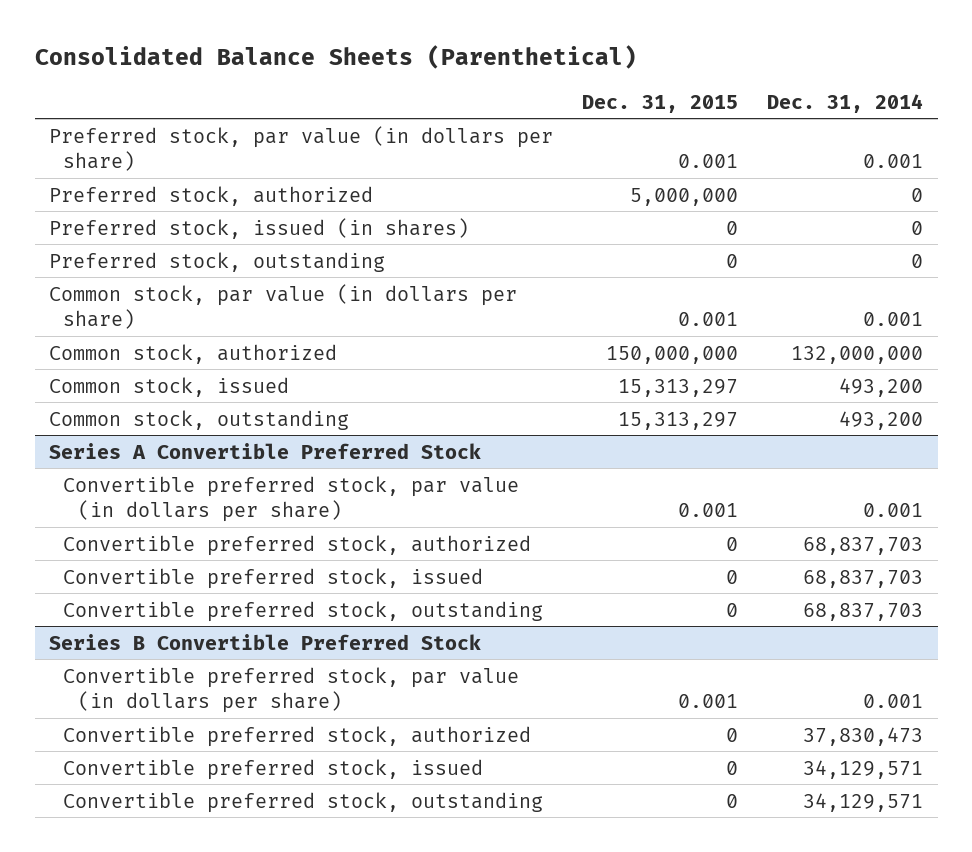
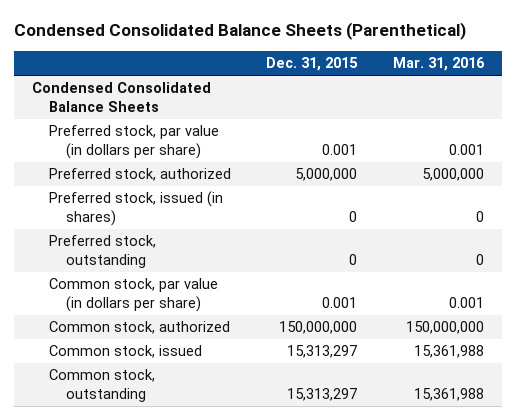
[34,45,637,70] Consolidated Balance Sheets (Parenthetical) -> [13,22,466,41] Condensed Consolidated Balance Sheets (Parenthetical)
[767,93,924,113] Dec. 31, 2014 -> none
none -> [392,57,485,72] Mar. 31, 2016
none -> [31,82,211,113] Condensed Consolidated Balance Sheets
[49,442,482,459] Series A Convertible Preferred Stock -> none
[63,475,520,523] Convertible preferred stock, par value (in dollars per share) -> none
[63,534,532,556] Convertible preferred stock, authorized -> none
[63,567,484,589] Convertible preferred stock, issued -> none
[63,600,544,622] Convertible preferred stock, outstanding -> none
[49,633,482,650] Series B Convertible Preferred Stock -> none
[63,666,520,714] Convertible preferred stock, par value (in dollars per share) -> none
[63,725,532,747] Convertible preferred stock, authorized -> none
[63,758,484,780] Convertible preferred stock, issued -> none
[63,791,544,813] Convertible preferred stock, outstanding -> none

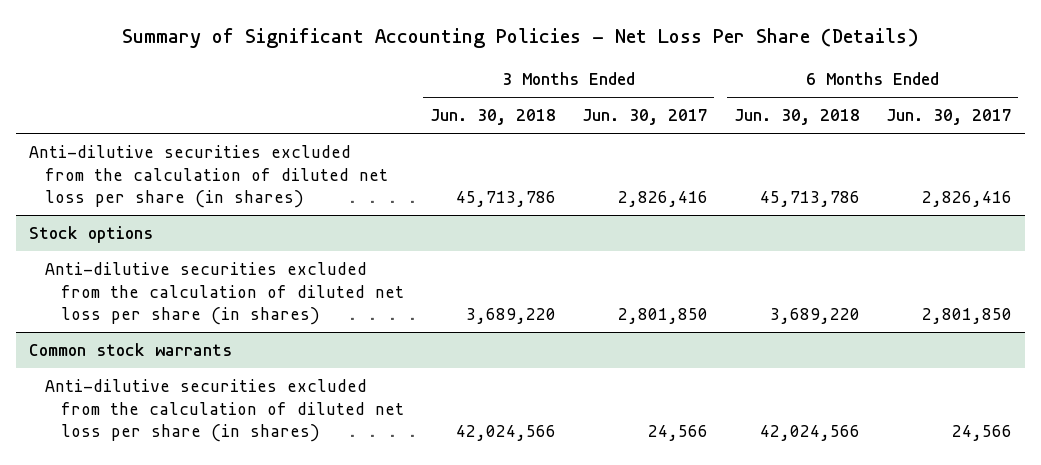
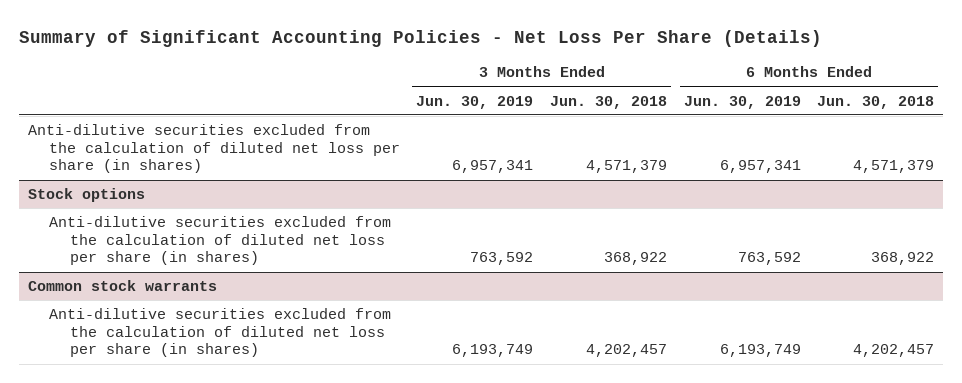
[581,109,708,126] Jun. 30, 2017 -> none
[885,109,1012,126] Jun. 30, 2017 -> none
none -> [416,95,534,109] Jun. 30, 2019
none -> [683,95,801,109] Jun. 30, 2019
[455,190,556,207] 45,713,786 -> [586,160,668,174] 4,571,379
[759,190,860,207] 45,713,786 -> [853,160,935,174] 4,571,379
[465,307,556,324] 3,689,220 -> [604,252,668,266] 368,922
[769,307,860,324] 3,689,220 -> [871,252,935,266] 368,922
[455,424,556,441] 42,024,566 -> [586,344,668,358] 4,202,457
[759,424,860,441] 42,024,566 -> [853,344,935,358] 4,202,457

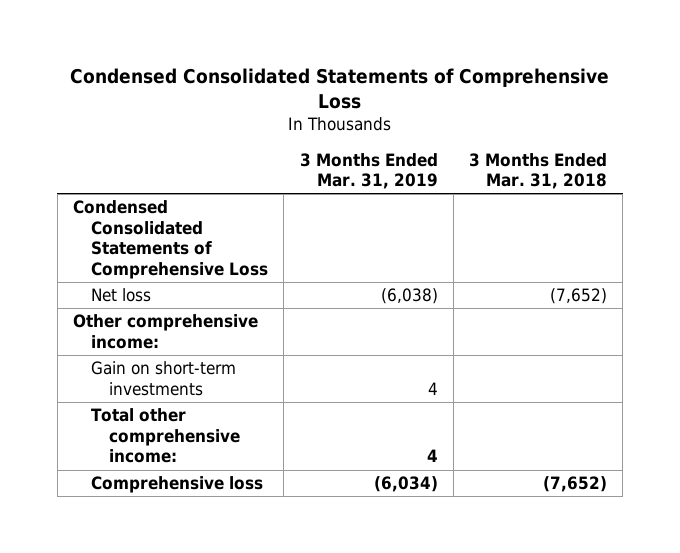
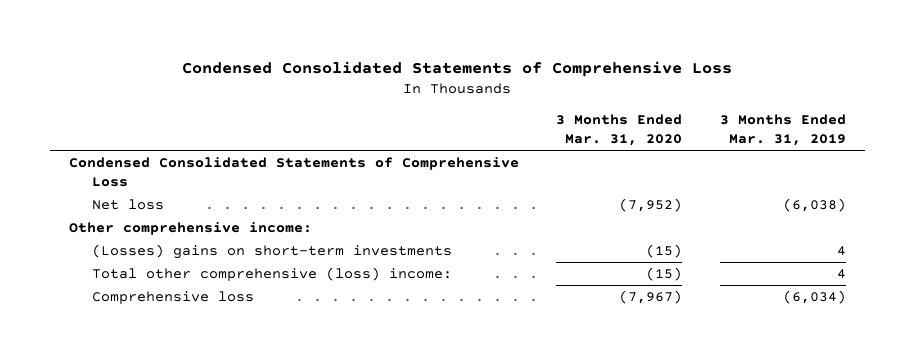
[468,152,607,190] 3 Months Ended Mar. 31, 2018 -> none
none -> [556,114,683,146] 3 Months Ended Mar. 31, 2020
[91,361,237,396] Gain on short-term investments -> [91,244,452,260] (Losses) gains on short-term investments
[91,408,241,464] Total other comprehensive income: -> [91,267,452,282] Total other comprehensive (loss) income:

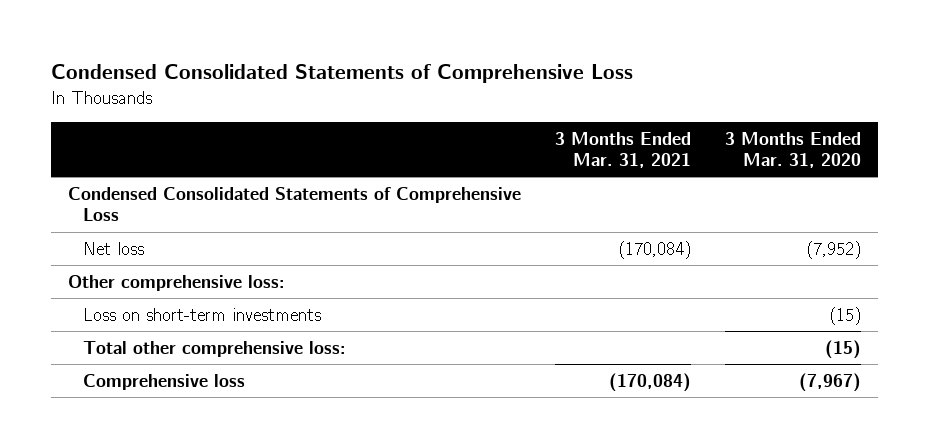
[720,114,847,146] 3 Months Ended Mar. 31, 2019 -> none
none -> [554,131,691,168] 3 Months Ended Mar. 31, 2021
[68,222,312,236] Other comprehensive income: -> [67,274,285,291] Other comprehensive loss:
[91,244,452,260] (Losses) gains on short-term investments -> [83,307,322,321] Loss on short-term investments
[91,267,452,282] Total other comprehensive (loss) income: -> [83,340,347,357] Total other comprehensive loss:

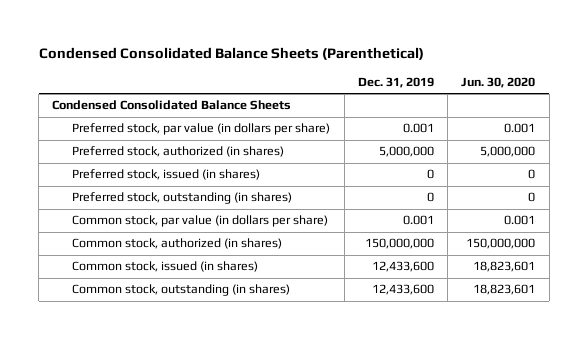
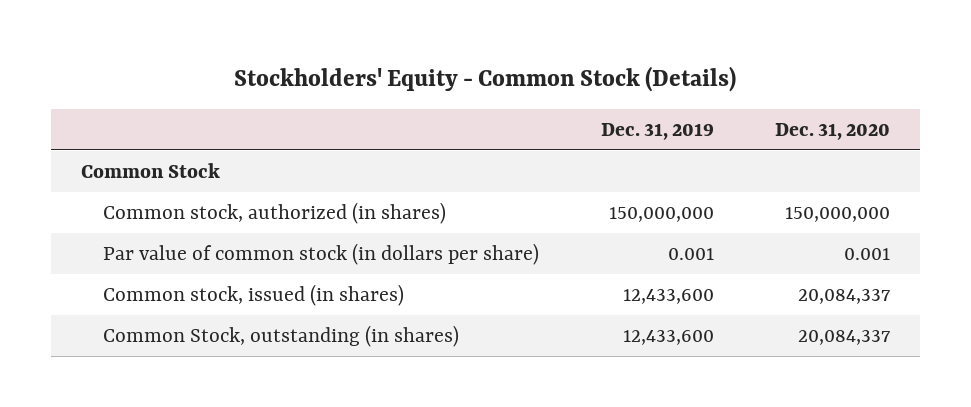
[38,47,424,61] Condensed Consolidated Balance Sheets (Parenthetical) -> [234,66,737,93] Stockholders' Equity - Common Stock (Details)
[461,77,536,89] Jun. 30, 2020 -> none
none -> [774,122,890,140] Dec. 31, 2020
[52,100,292,111] Condensed Consolidated Balance Sheets -> none
[72,123,331,136] Preferred stock, par value (in dollars per share) -> none
[72,146,285,158] Preferred stock, authorized (in shares) -> none
[72,169,261,181] Preferred stock, issued (in shares) -> none
[72,192,293,205] Preferred stock, outstanding (in shares) -> none
[72,215,329,228] Common stock, par value (in dollars per share) -> none
none -> [81,162,221,178] Common Stock
none -> [103,242,540,265] Par value of common stock (in dollars per share)
[72,284,291,297] Common stock, outstanding (in shares) -> [103,324,460,347] Common Stock, outstanding (in shares)

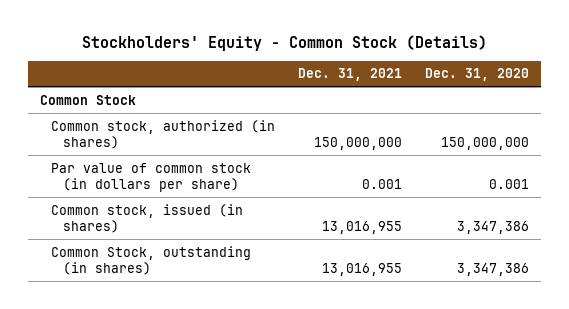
[600,122,714,140] Dec. 31, 2019 -> none
none -> [298,68,403,82] Dec. 31, 2021
[797,288,890,304] 20,084,337 -> [457,220,530,234] 3,347,386
[797,329,890,345] 20,084,337 -> [457,262,530,276] 3,347,386

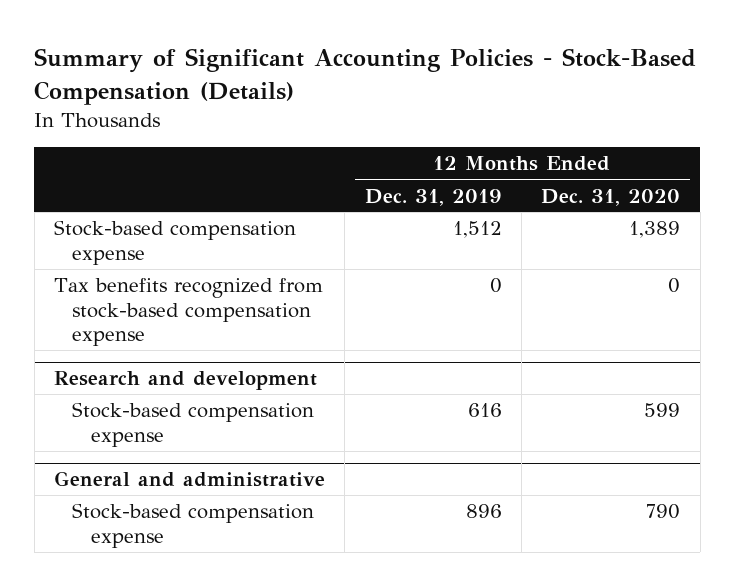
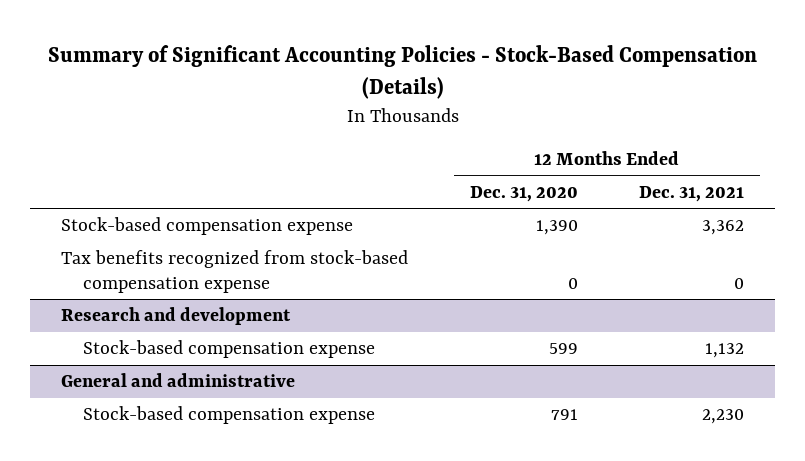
[364,188,502,206] Dec. 31, 2019 -> none
none -> [639,186,745,203] Dec. 31, 2021
[629,221,681,239] 1,389 -> [535,220,578,236] 1,390
[646,504,681,520] 790 -> [550,409,578,421] 791

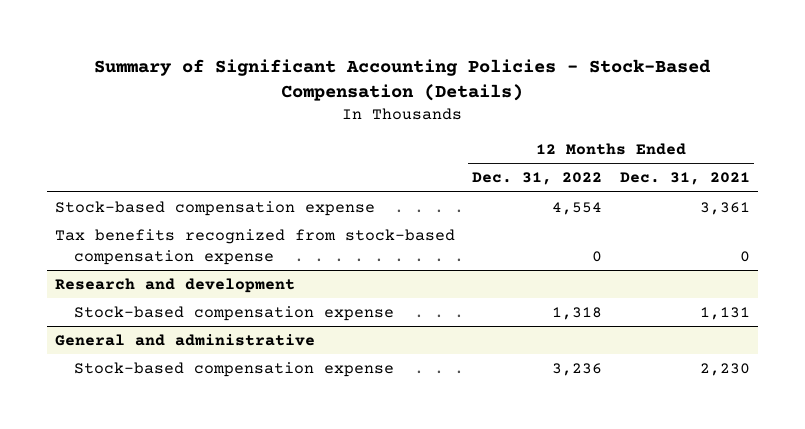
[469,186,578,203] Dec. 31, 2020 -> none
none -> [472,172,603,186] Dec. 31, 2022
[702,220,745,236] 3,362 -> [699,201,750,215] 3,361
[705,343,745,359] 1,132 -> [699,306,750,320] 1,131

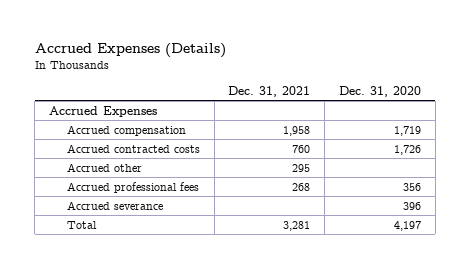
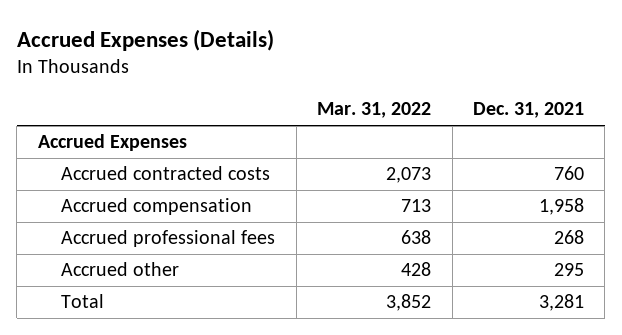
[339,85,422,97] Dec. 31, 2020 -> none
none -> [317,102,432,119] Mar. 31, 2022
[66,124,186,136] Accrued compensation -> [61,198,253,216] Accrued compensation
[66,200,163,210] Accrued severance -> none
[66,162,142,172] Accrued other -> [61,262,180,277] Accrued other

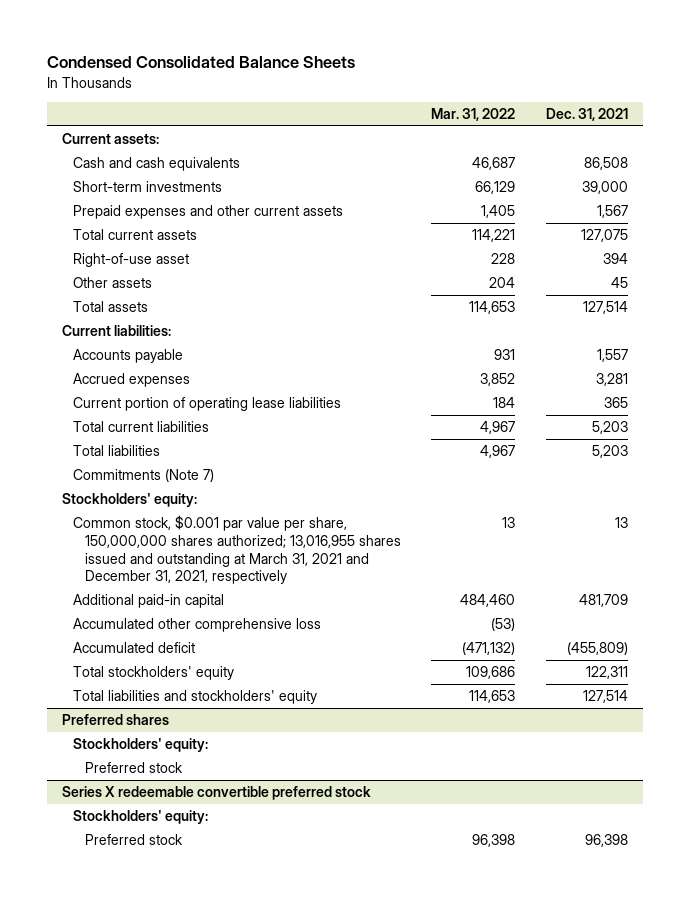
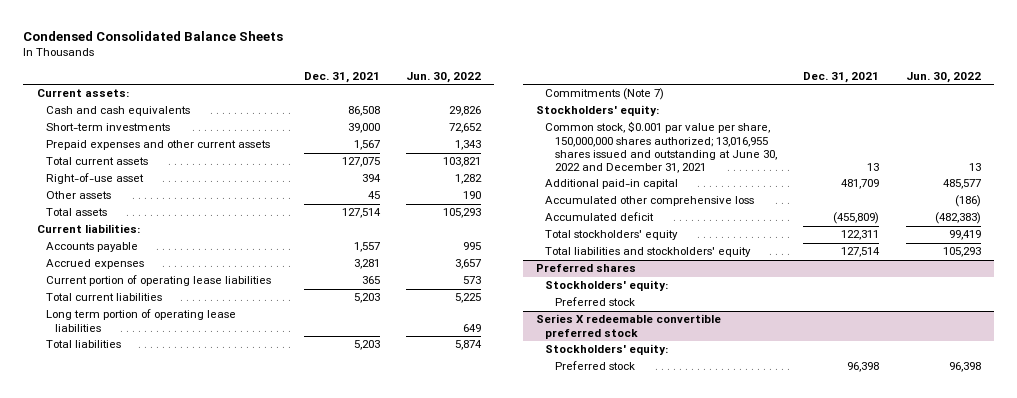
[431,107,516,121] Mar. 31, 2022 -> none
none -> [406,71,482,83] Jun. 30, 2022
none -> [45,309,236,332] Long term portion of operating lease liabilities
[73,515,401,585] Common stock, $0.001 par value per share, 150,000,000 shares authorized; 13,016,955 shares issued and outstanding at March 31, 2021 and December 31, 2021, respectively -> [545,121,777,174] Common stock, $0.001 par value per share, 150,000,000 shares authorized; 13,016,955 shares issued and outstanding at June 30, 2022 and December 31, 2021

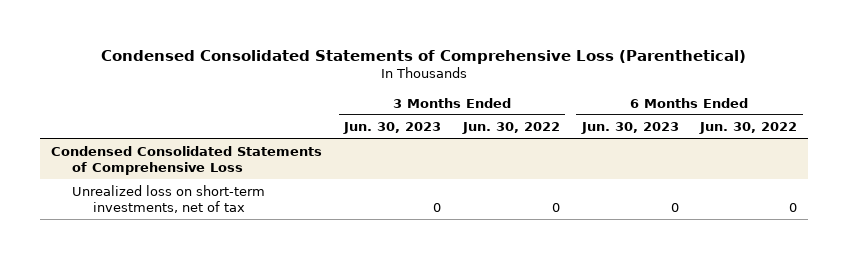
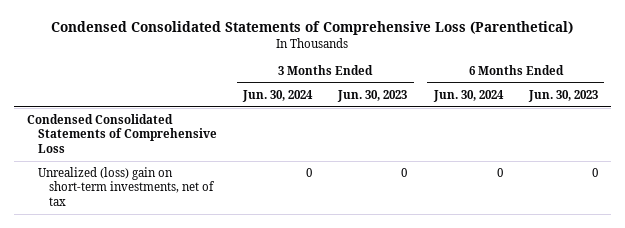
[461,122,560,135] Jun. 30, 2022 -> none
[699,122,798,135] Jun. 30, 2022 -> none
none -> [242,90,314,103] Jun. 30, 2024
none -> [432,90,504,103] Jun. 30, 2024
[71,184,265,213] Unrealized loss on short-term investments, net of tax -> [38,167,216,206] Unrealized (loss) gain on short-term investments, net of tax

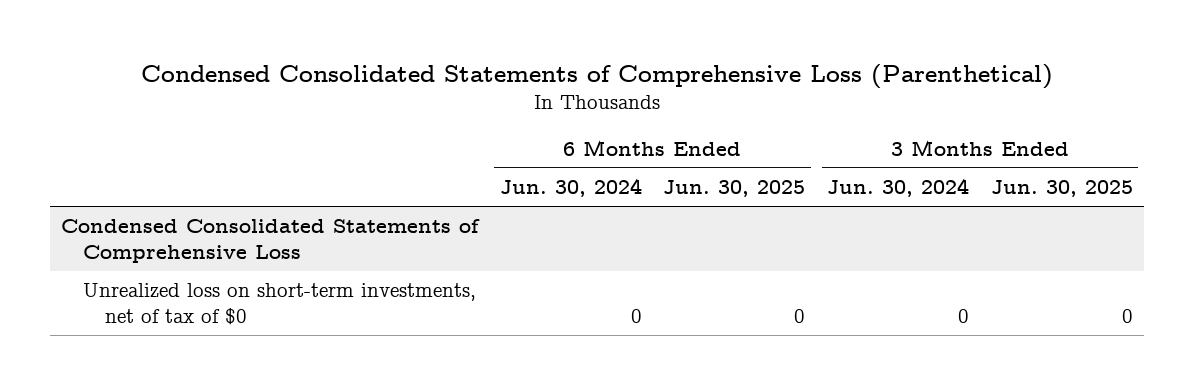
[337,90,408,103] Jun. 30, 2023 -> none
[527,90,598,103] Jun. 30, 2023 -> none
none -> [663,180,806,198] Jun. 30, 2025
none -> [990,180,1133,198] Jun. 30, 2025
[38,167,216,206] Unrealized (loss) gain on short-term investments, net of tax -> [82,283,476,325] Unrealized loss on short-term investments, net of tax of $0

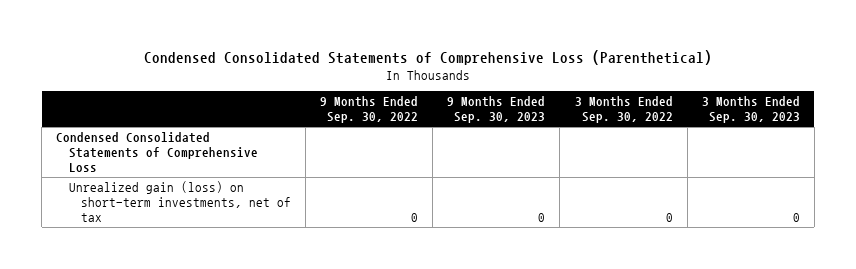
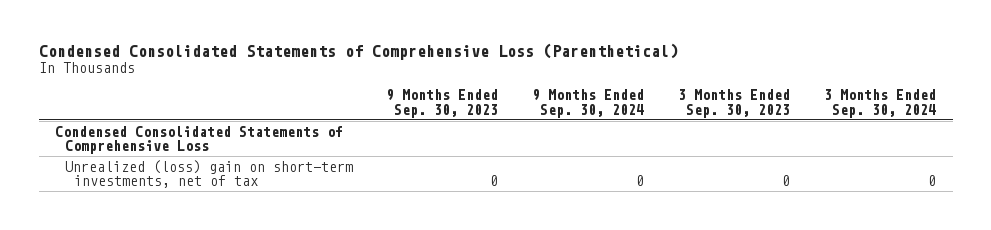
[320,96,419,124] 9 Months Ended Sep. 30, 2022 -> none
[574,96,673,124] 3 Months Ended Sep. 30, 2022 -> none
none -> [532,89,645,118] 9 Months Ended Sep. 30, 2024
none -> [824,89,937,118] 3 Months Ended Sep. 30, 2024
[68,180,291,223] Unrealized gain (loss) on short-term investments, net of tax -> [64,159,353,189] Unrealized (loss) gain on short-term investments, net of tax

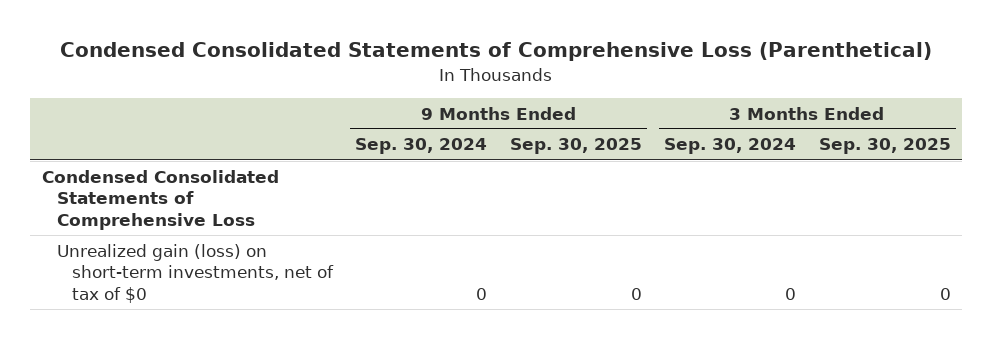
[386,89,499,118] 9 Months Ended Sep. 30, 2023 -> none
[678,89,791,118] 3 Months Ended Sep. 30, 2023 -> none
none -> [509,138,642,155] Sep. 30, 2025
none -> [818,138,951,155] Sep. 30, 2025
[64,159,353,189] Unrealized (loss) gain on short-term investments, net of tax -> [56,243,334,304] Unrealized gain (loss) on short-term investments, net of tax of $0

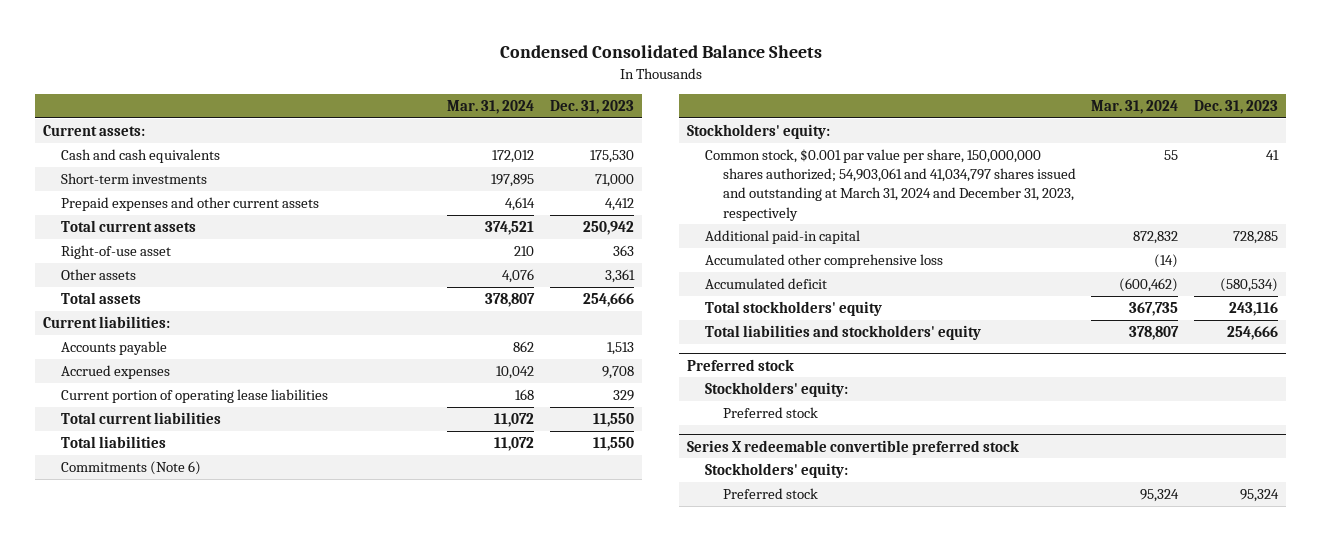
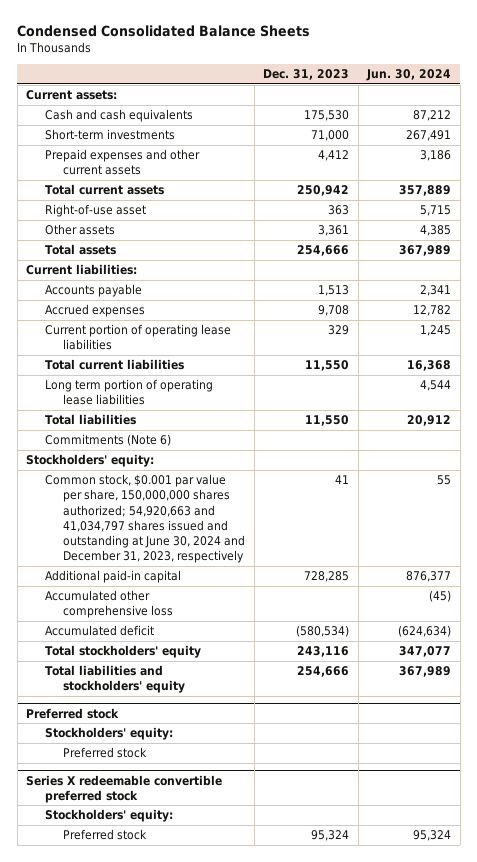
[447,99,535,114] Mar. 31, 2024 -> none
none -> [366,69,452,82] Jun. 30, 2024
none -> [44,379,213,406] Long term portion of operating lease liabilities
[704,148,1076,221] Common stock, $0.001 par value per share, 150,000,000 shares authorized; 54,903,061 and 41,034,797 shares issued and outstanding at March 31, 2024 and December 31, 2023, respectively -> [44,474,246,564] Common stock, $0.001 par value per share, 150,000,000 shares authorized; 54,920,663 and 41,034,797 shares issued and outstanding at June 30, 2024 and December 31, 2023, respectively

